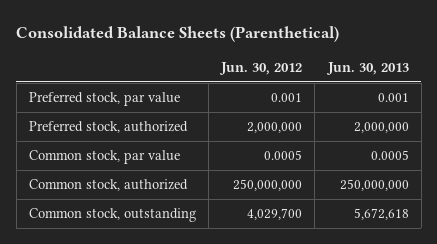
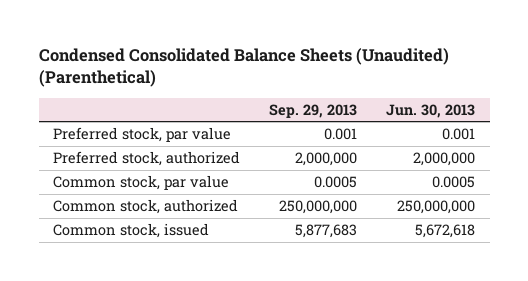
[16,26,340,43] Consolidated Balance Sheets (Parenthetical) -> [38,48,449,88] Condensed Consolidated Balance Sheets (Unaudited) (Parenthetical)
[219,61,303,75] Jun. 30, 2012 -> none
none -> [269,103,358,118] Sep. 29, 2013
[28,208,196,223] Common stock, outstanding -> [53,223,210,239] Common stock, issued

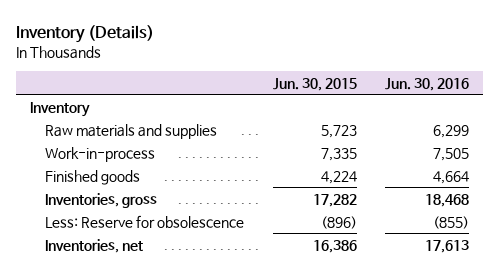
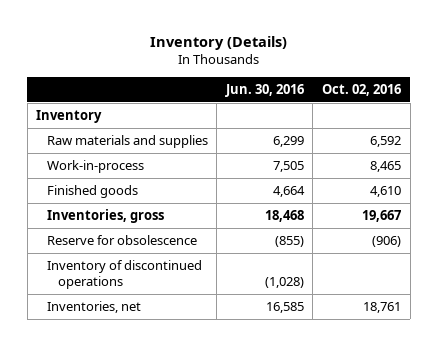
[272,77,357,91] Jun. 30, 2015 -> none
none -> [322,84,402,97] Oct. 02, 2016
[45,214,245,228] Less: Reserve for obsolescence -> [46,235,197,246] Reserve for obsolescence
none -> [46,260,202,290] Inventory of discontinued operations
[425,239,470,253] 17,613 -> [265,302,304,314] 16,585

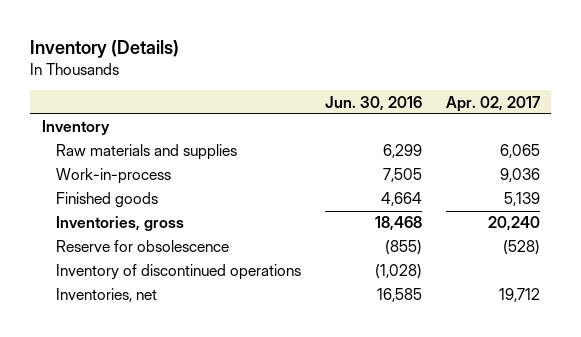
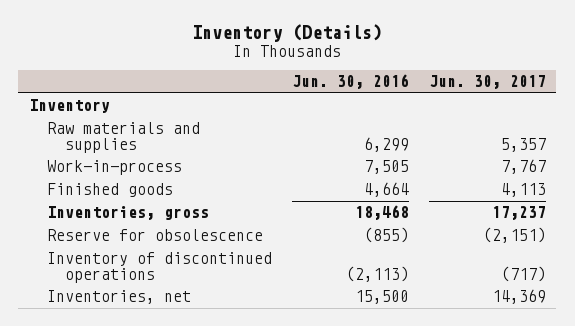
[445,95,540,112] Apr. 02, 2017 -> none
none -> [429,75,547,90] Jun. 30, 2017
[375,264,423,280] (1,028) -> [345,265,409,282] (2,113)
[377,288,423,303] 16,585 -> [354,290,409,305] 15,500

